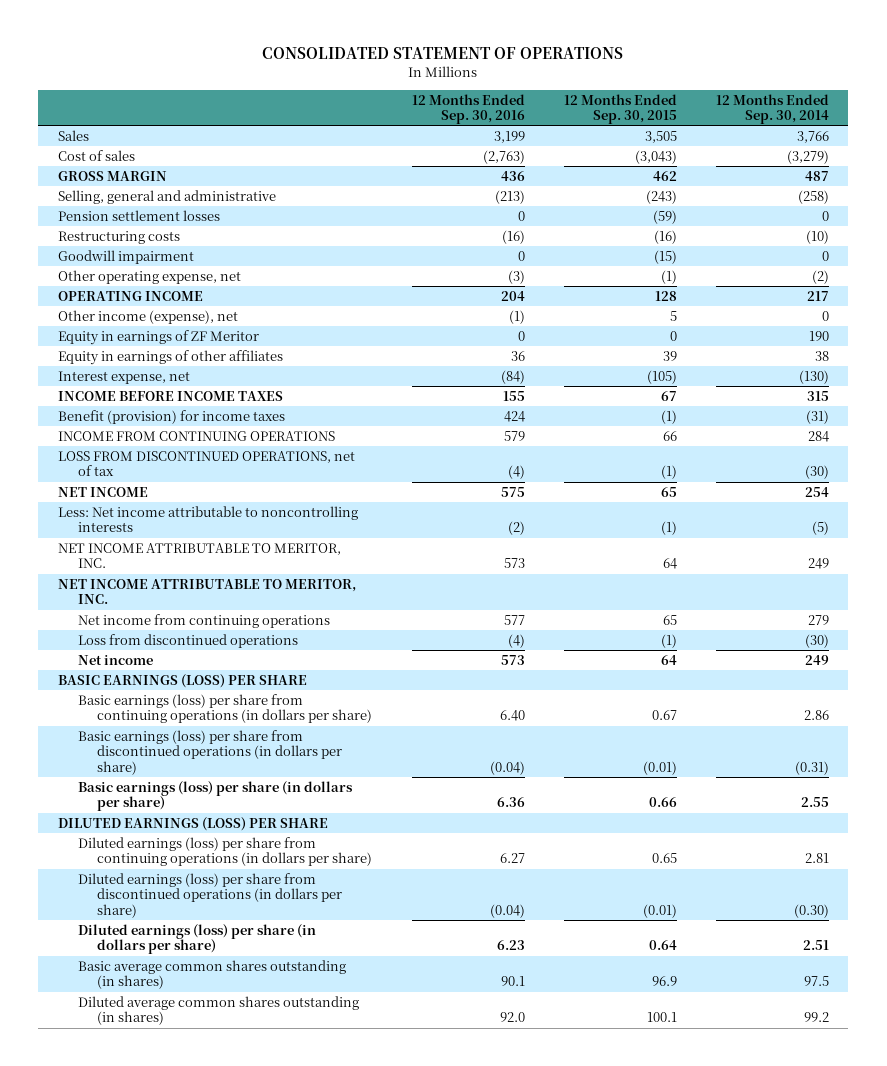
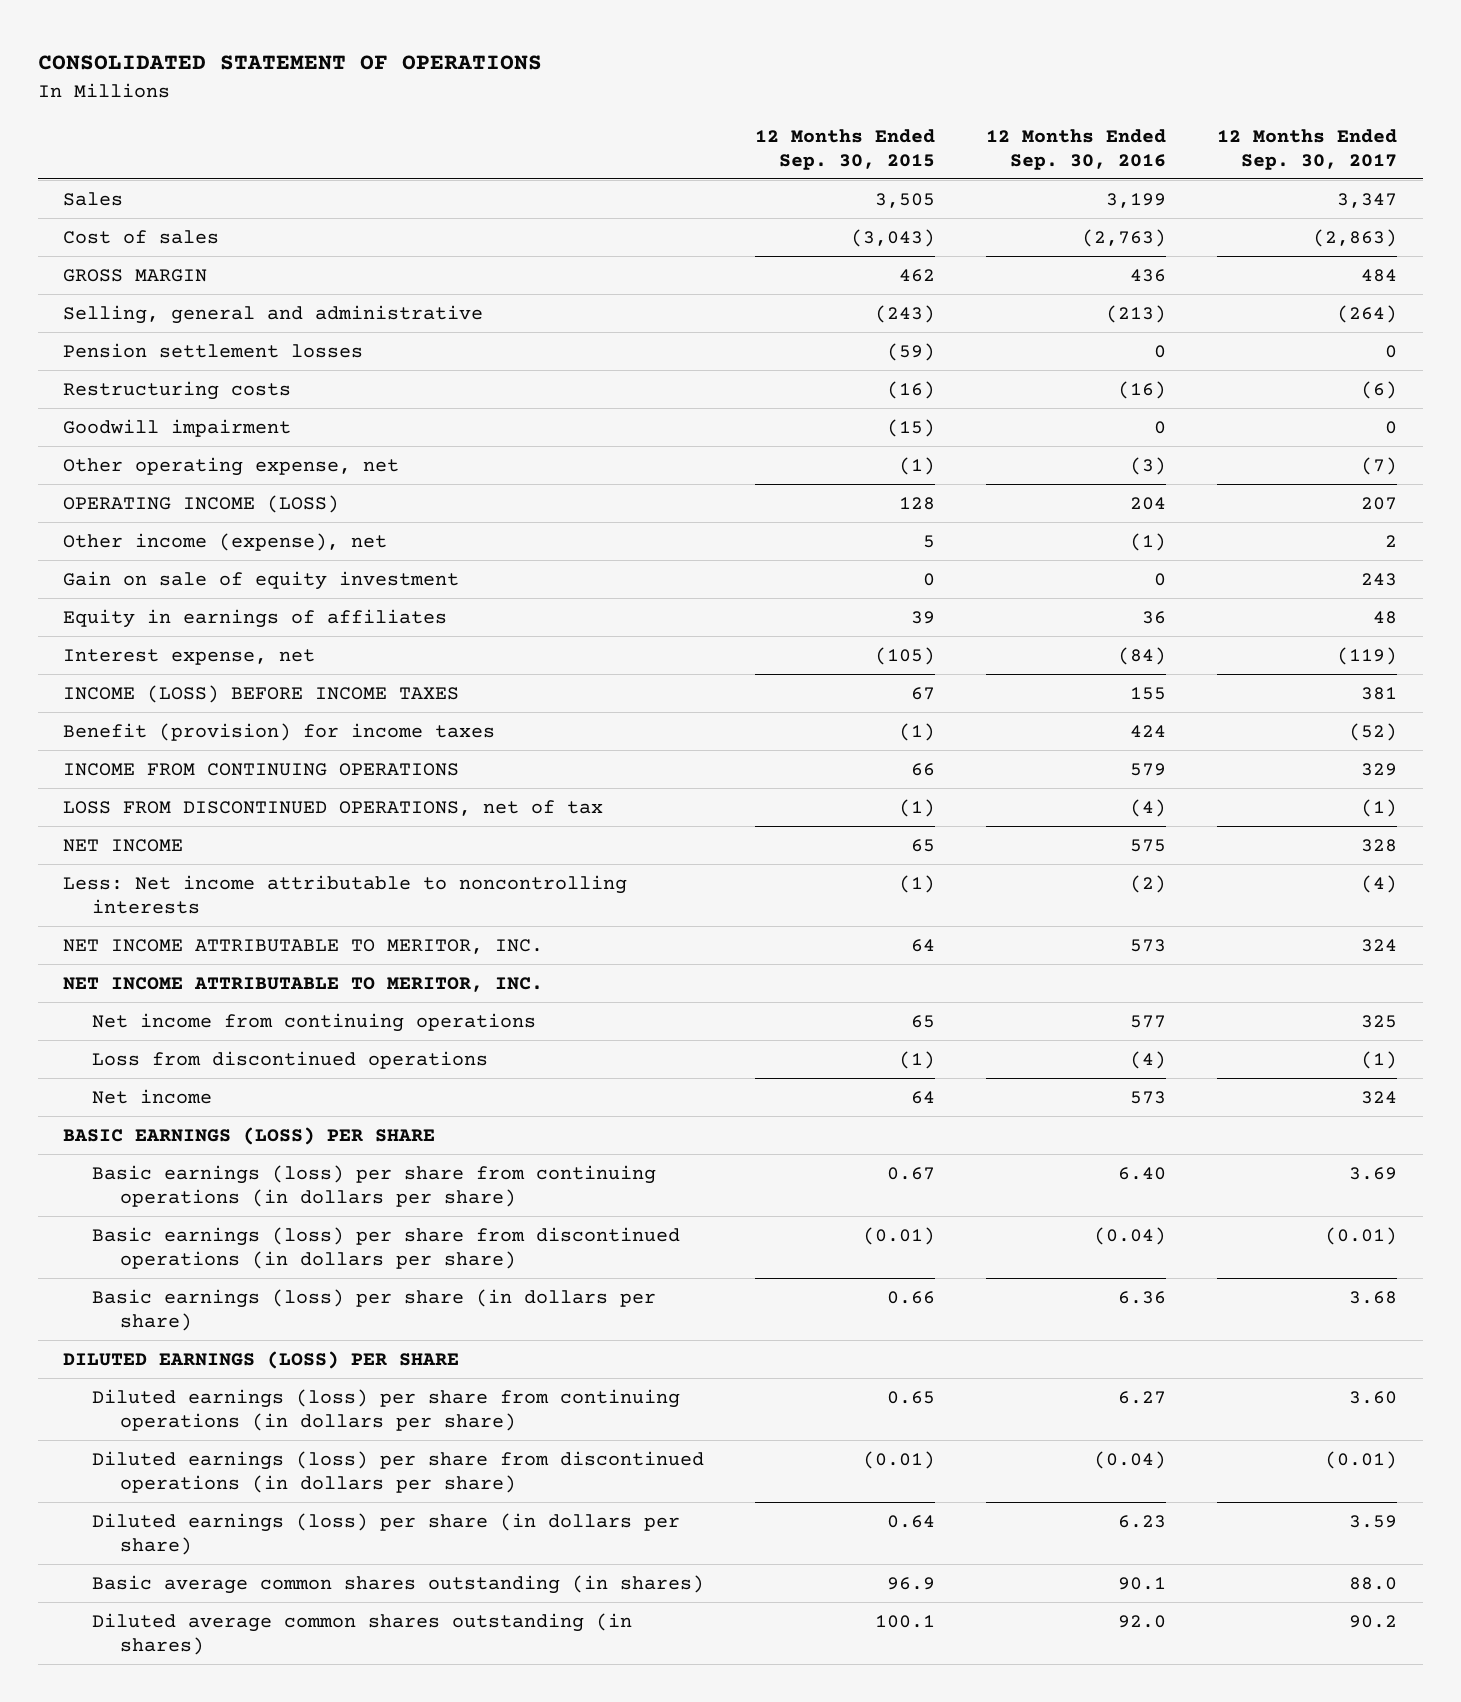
[715,93,829,124] 12 Months Ended Sep. 30, 2014 -> none
none -> [1217,128,1398,170] 12 Months Ended Sep. 30, 2017
[57,290,203,301] OPERATING INCOME -> [63,494,340,513] OPERATING INCOME (LOSS)
[57,329,259,345] Equity in earnings of ZF Meritor -> none
none -> [63,570,460,590] Gain on sale of equity investment
[57,349,283,365] Equity in earnings of other affiliates -> [63,608,448,628] Equity in earnings of affiliates
[57,390,283,401] INCOME BEFORE INCOME TAXES -> [63,684,460,703] INCOME (LOSS) BEFORE INCOME TAXES

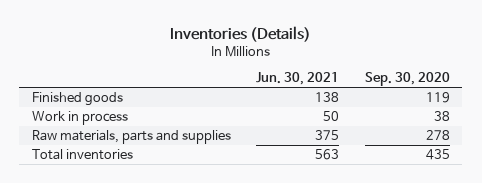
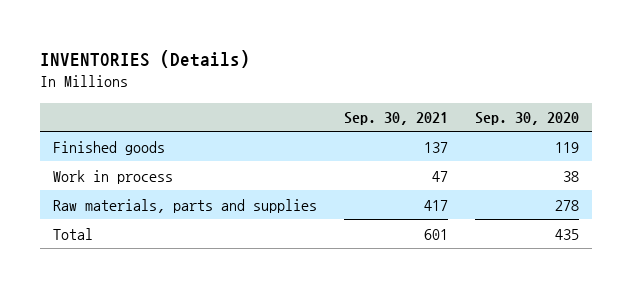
[169,25,311,42] Inventories (Details) -> [39,49,250,68] INVENTORIES (Details)
[256,72,340,86] Jun. 30, 2021 -> none
none -> [343,112,448,126] Sep. 30, 2021
[31,149,133,161] Total inventories -> [53,227,94,240] Total

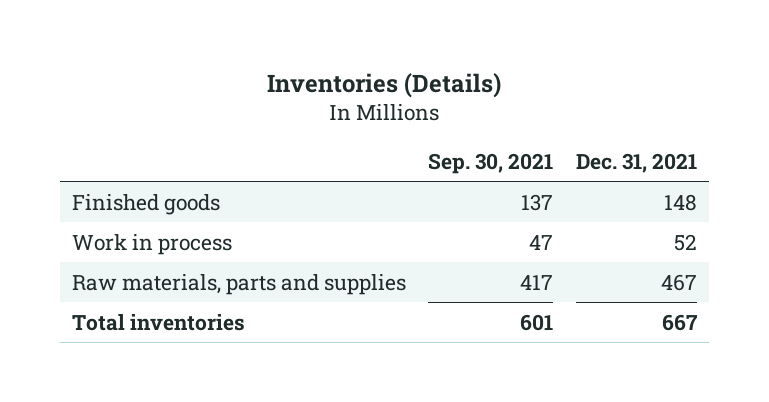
[39,49,250,68] INVENTORIES (Details) -> [267,73,502,99] Inventories (Details)
[474,112,579,126] Sep. 30, 2020 -> none
none -> [576,152,698,173] Dec. 31, 2021
[53,227,94,240] Total -> [71,313,245,331] Total inventories

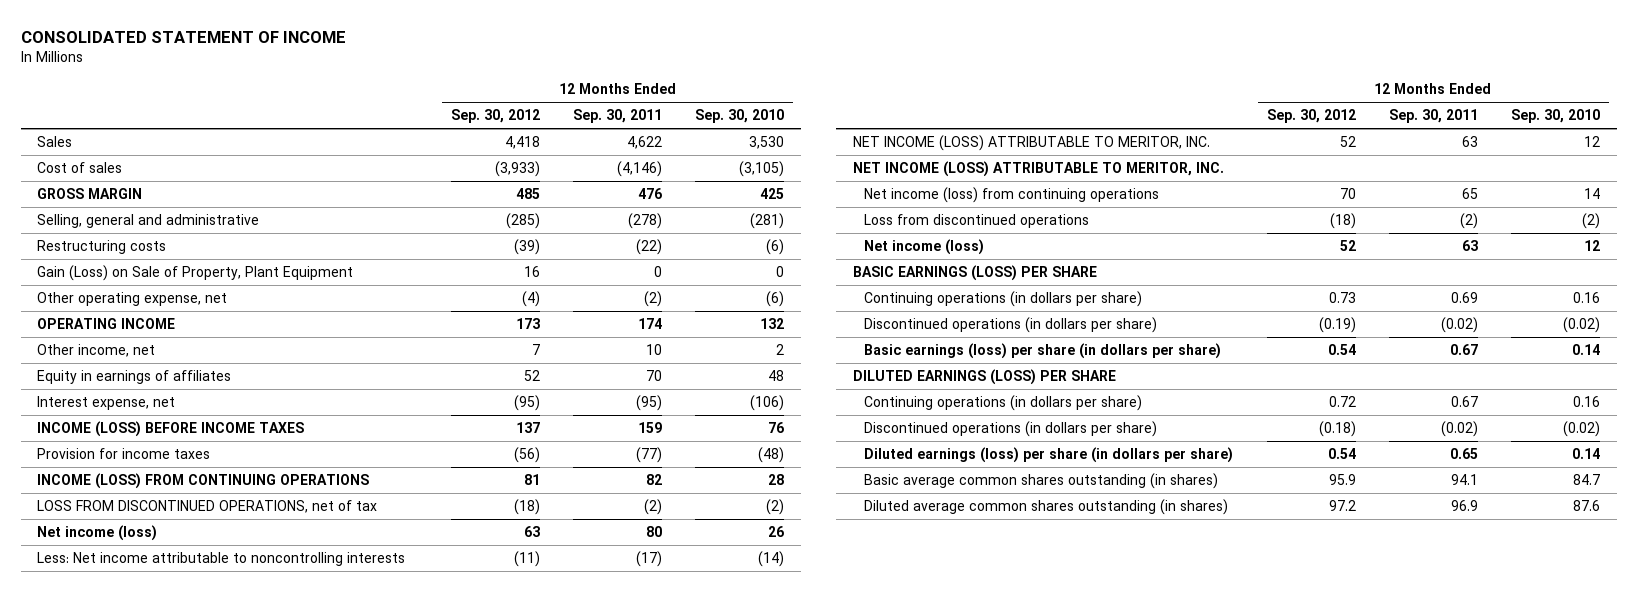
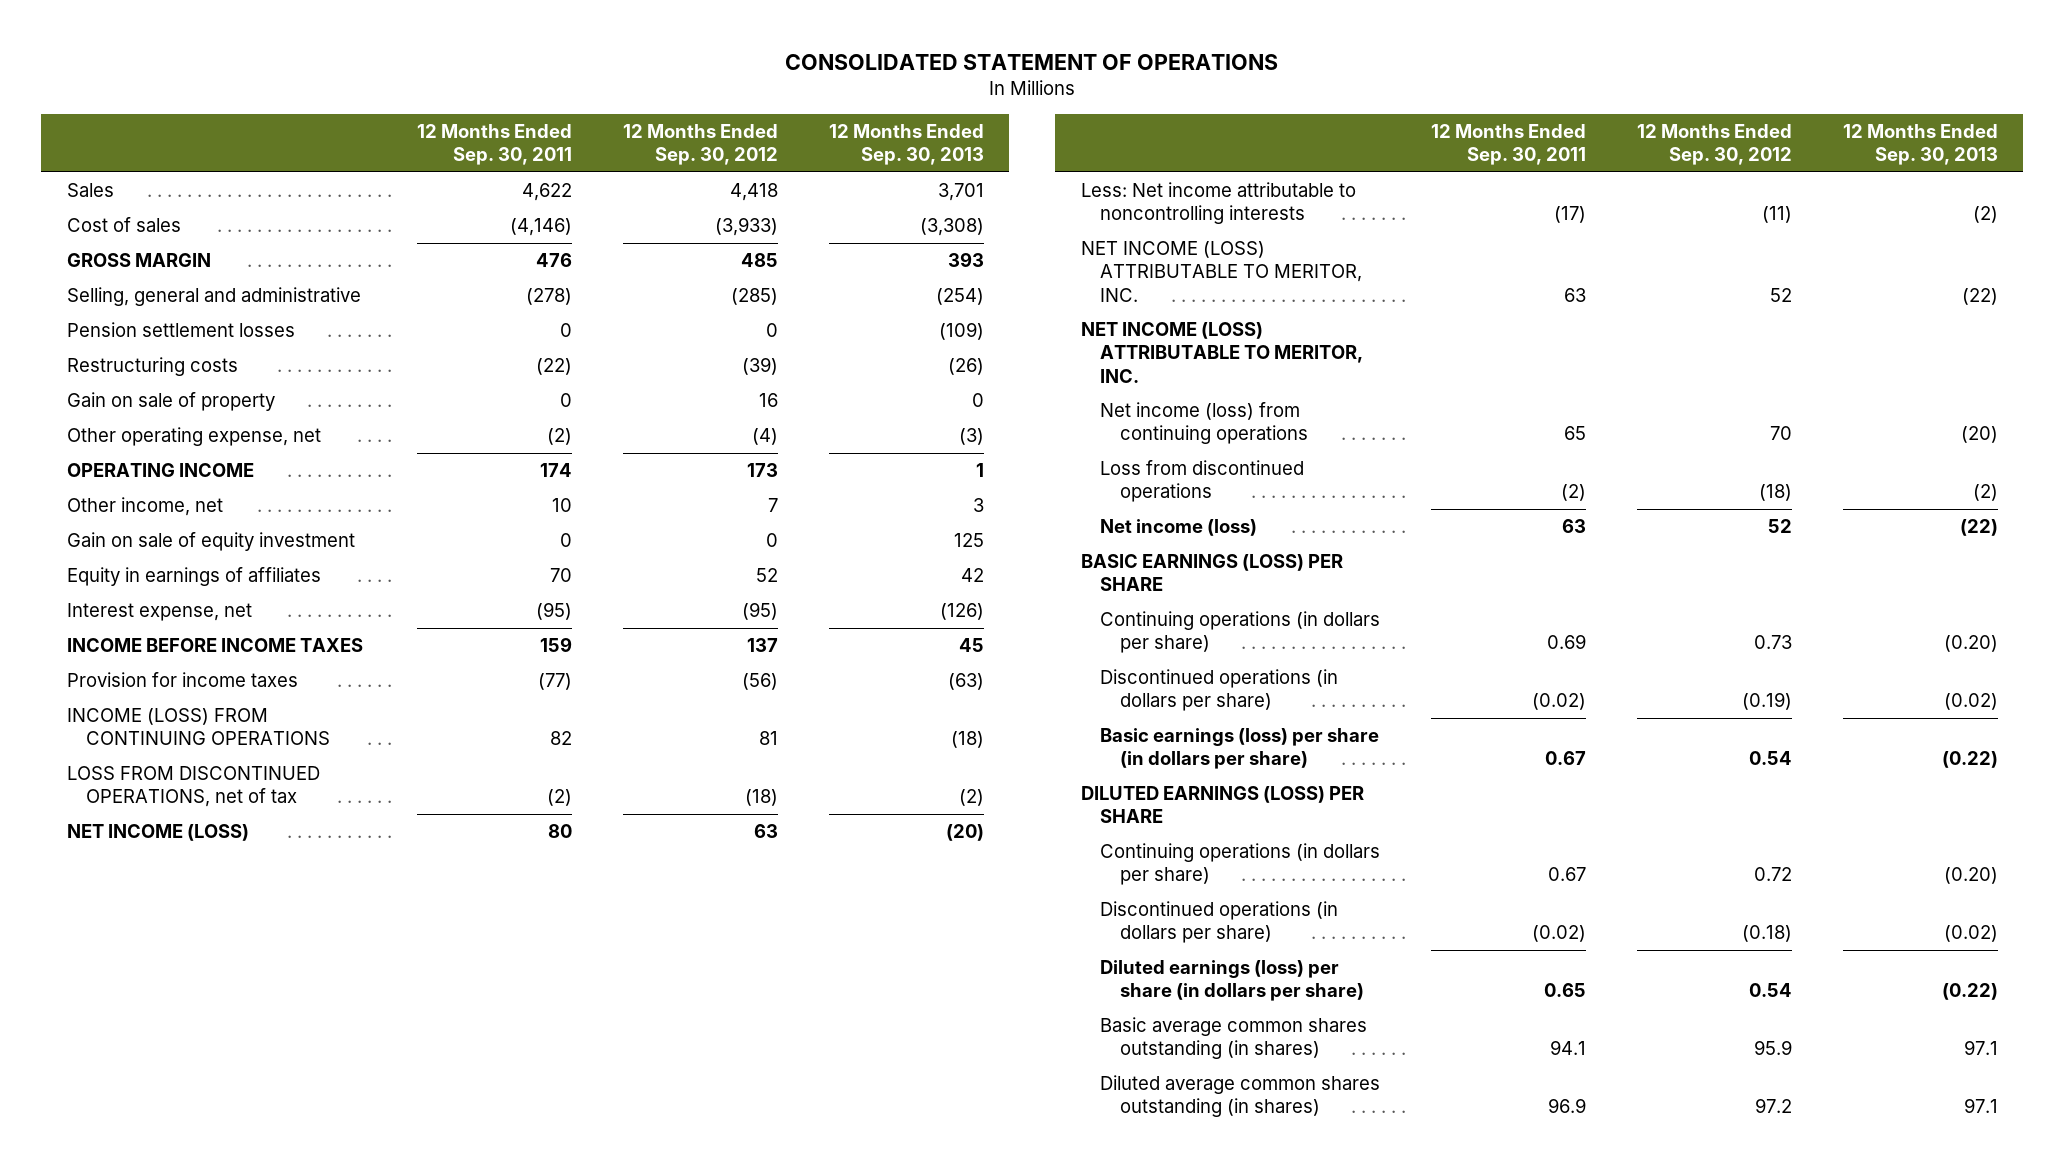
[20,30,346,43] CONSOLIDATED STATEMENT OF INCOME -> [785,54,1279,71] CONSOLIDATED STATEMENT OF OPERATIONS
[695,109,785,124] Sep. 30, 2010 -> none
none -> [828,123,984,166] 12 Months Ended Sep. 30, 2013
none -> [66,322,295,338] Pension settlement losses
[37,265,354,282] Gain (Loss) on Sale of Property, Plant Equipment -> [66,392,275,412] Gain on sale of property
none -> [66,532,355,552] Gain on sale of equity investment
[37,421,305,438] INCOME (LOSS) BEFORE INCOME TAXES -> [66,638,363,653] INCOME BEFORE INCOME TAXES
[37,525,158,542] Net income (loss) -> [66,824,249,842] NET INCOME (LOSS)

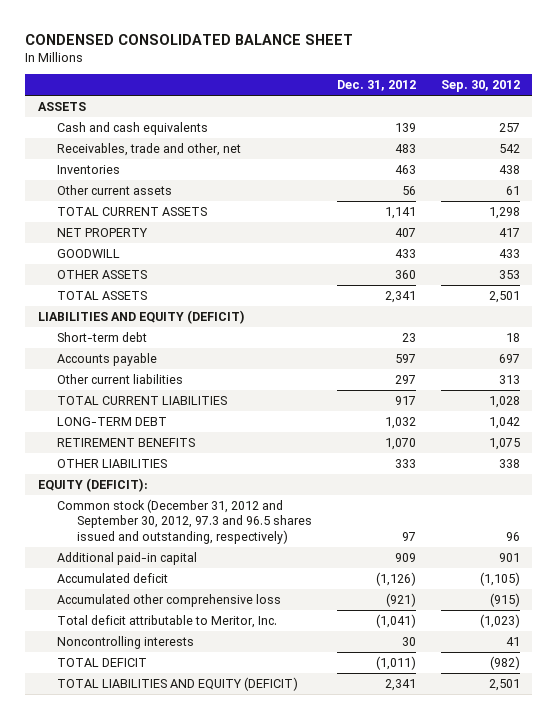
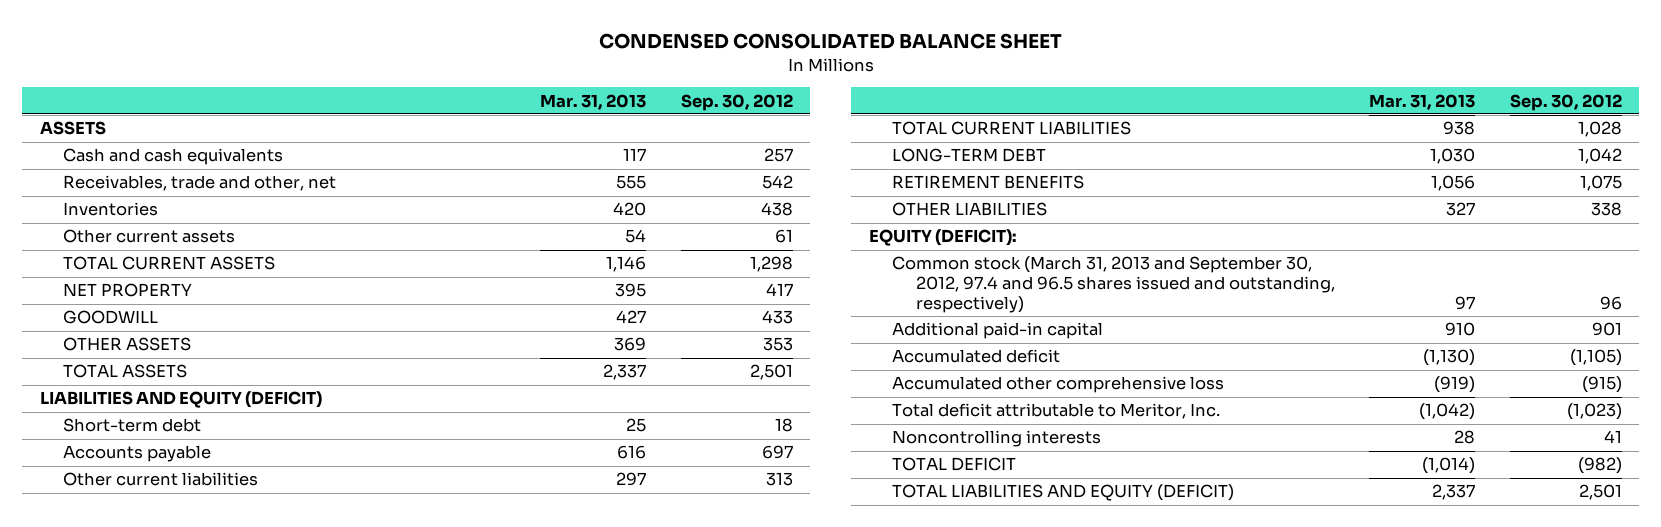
[337,80,417,92] Dec. 31, 2012 -> none
none -> [540,93,647,110] Mar. 31, 2013
[57,498,313,544] Common stock (December 31, 2012 and September 30, 2012, 97.3 and 96.5 shares issued and outstanding, respectively) -> [892,256,1336,313] Common stock (March 31, 2013 and September 30, 2012, 97.4 and 96.5 shares issued and outstanding, respectively)

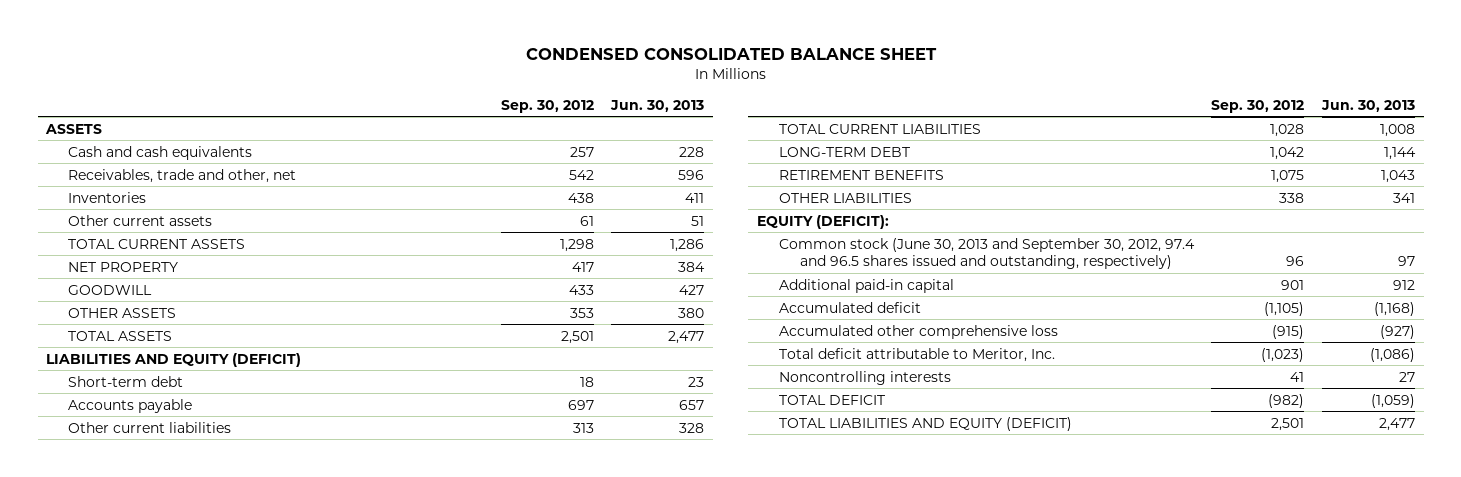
[540,93,647,110] Mar. 31, 2013 -> none
none -> [610,99,705,112] Jun. 30, 2013
[892,256,1336,313] Common stock (March 31, 2013 and September 30, 2012, 97.4 and 96.5 shares issued and outstanding, respectively) -> [778,237,1195,270] Common stock (June 30, 2013 and September 30, 2012, 97.4 and 96.5 shares issued and outstanding, respectively)

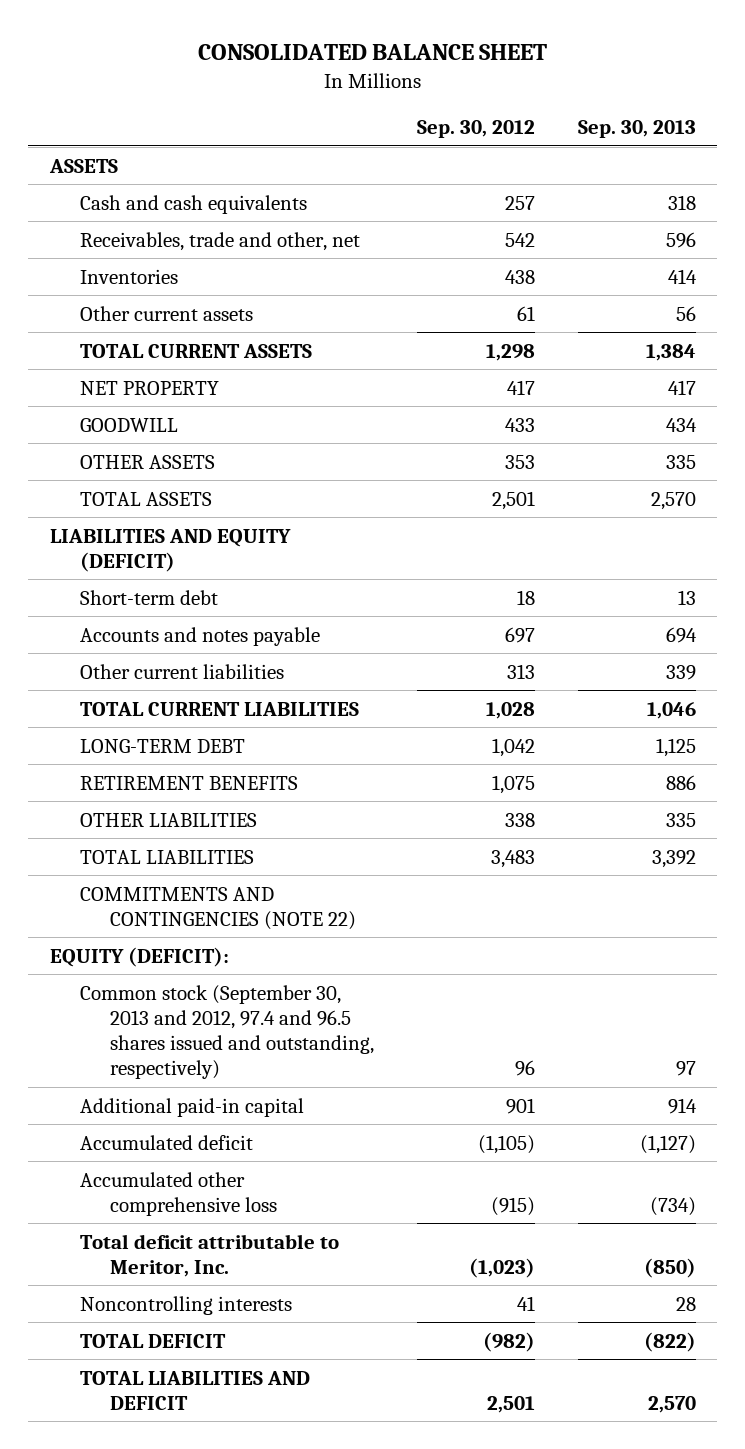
[525,47,937,60] CONDENSED CONSOLIDATED BALANCE SHEET -> [197,44,547,61] CONSOLIDATED BALANCE SHEET
[610,99,705,112] Jun. 30, 2013 -> none
none -> [577,120,696,139] Sep. 30, 2013
[67,398,192,413] Accounts payable -> [79,626,320,646] Accounts and notes payable
none -> [79,849,254,864] TOTAL LIABILITIES
none -> [79,886,357,930] COMMITMENTS AND CONTINGENCIES (NOTE 22)
[778,237,1195,270] Common stock (June 30, 2013 and September 30, 2012, 97.4 and 96.5 shares issued and outstanding, respectively) -> [79,984,375,1080] Common stock (September 30, 2013 and 2012, 97.4 and 96.5 shares issued and outstanding, respectively)
[778,416,1072,431] TOTAL LIABILITIES AND EQUITY (DEFICIT) -> [79,1370,310,1410] TOTAL LIABILITIES AND DEFICIT

